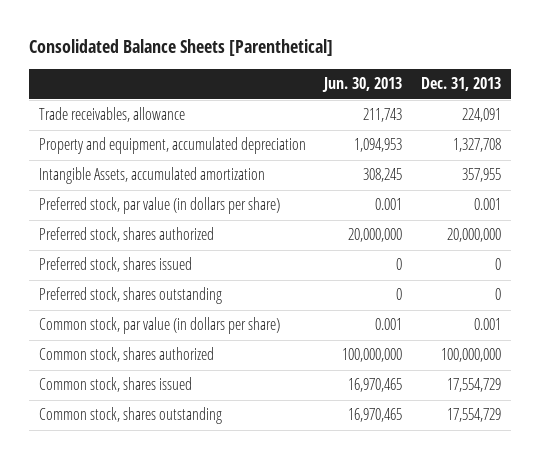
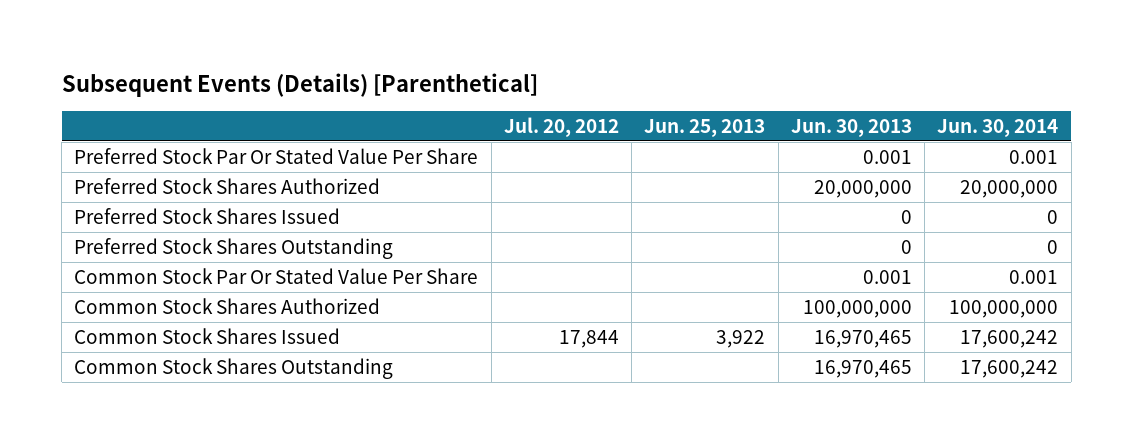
[29,39,334,57] Consolidated Balance Sheets [Parenthetical] -> [61,72,538,97] Subsequent Events (Details) [Parenthetical]
[421,77,502,92] Dec. 31, 2013 -> none
none -> [503,116,619,137] Jul. 20, 2012
none -> [644,118,766,137] Jun. 25, 2013
none -> [937,118,1059,137] Jun. 30, 2014
[38,107,185,123] Trade receivables, allowance -> none
[38,137,306,155] Property and equipment, accumulated depreciation -> none
[38,167,265,185] Intangible Assets, accumulated amortization -> none
[38,197,280,215] Preferred stock, par value (in dollars per share) -> [74,147,479,164] Preferred Stock Par Or Stated Value Per Share
[38,227,214,243] Preferred stock, shares authorized -> [74,177,381,194] Preferred Stock Shares Authorized
[38,257,192,273] Preferred stock, shares issued -> [74,207,341,224] Preferred Stock Shares Issued
[38,287,222,305] Preferred stock, shares outstanding -> [74,237,394,259] Preferred Stock Shares Outstanding
[38,317,280,335] Common stock, par value (in dollars per share) -> [74,267,479,284] Common Stock Par Or Stated Value Per Share
[38,347,214,363] Common stock, shares authorized -> [74,297,381,314] Common Stock Shares Authorized
[38,377,192,393] Common stock, shares issued -> [74,327,341,344] Common Stock Shares Issued
[38,407,222,425] Common stock, shares outstanding -> [74,357,394,379] Common Stock Shares Outstanding

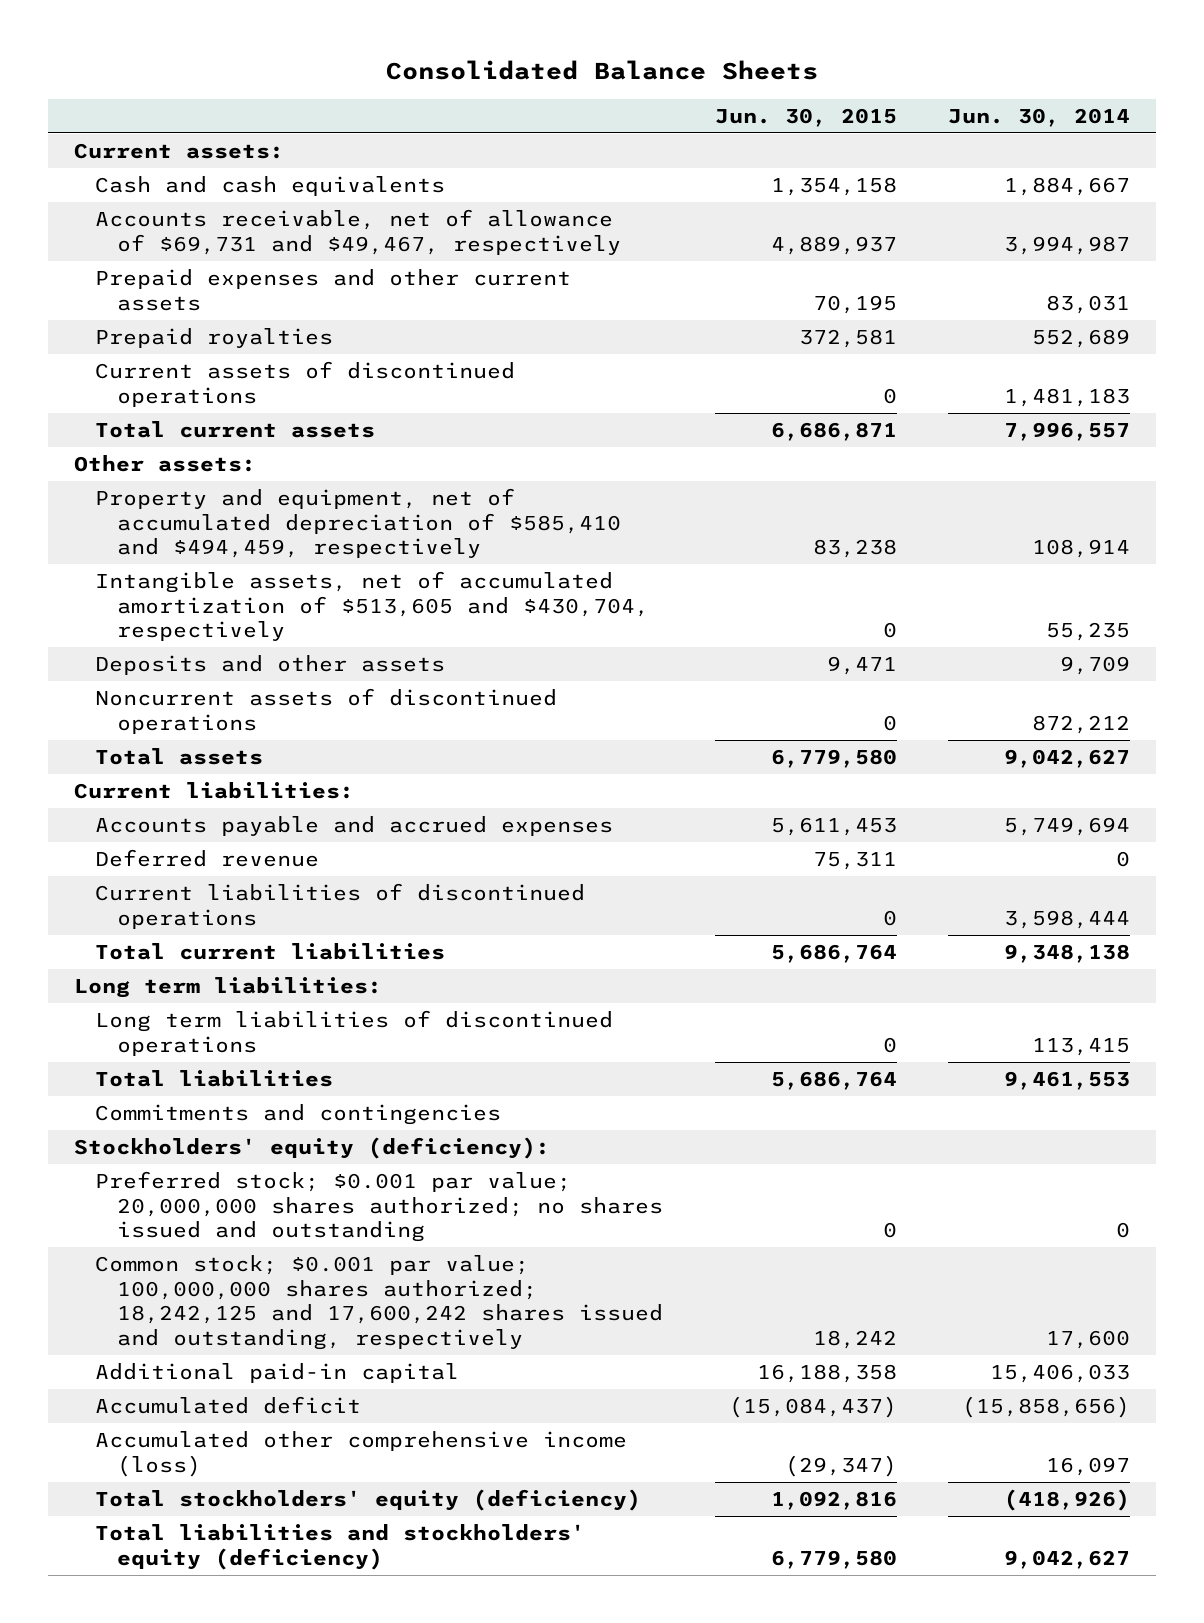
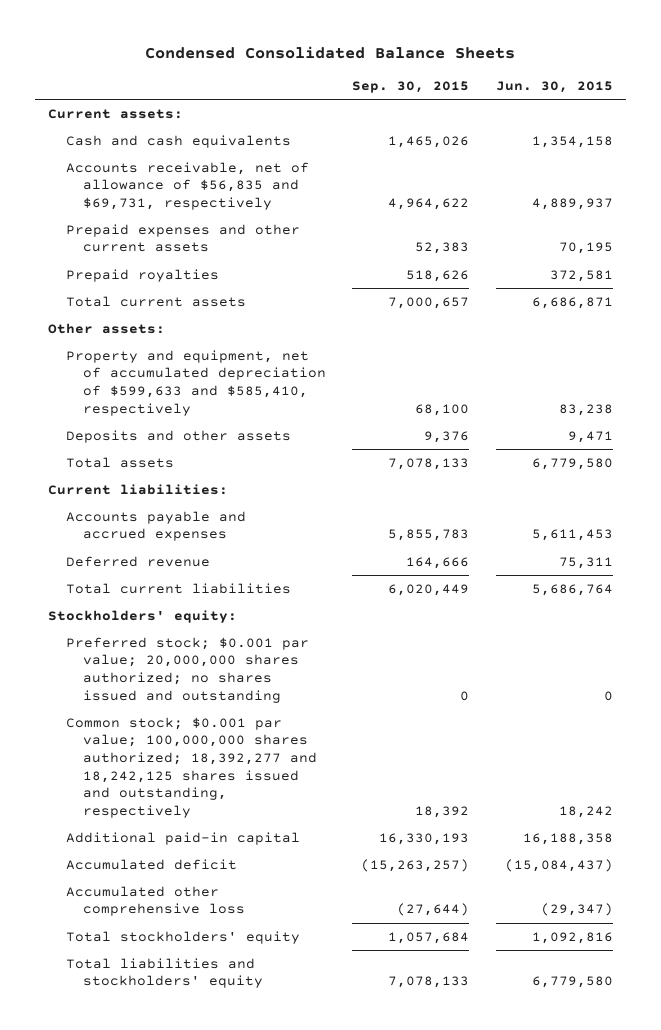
[385,59,818,80] Consolidated Balance Sheets -> [145,45,516,59] Condensed Consolidated Balance Sheets
[948,107,1131,127] Jun. 30, 2014 -> none
none -> [352,81,470,94] Sep. 30, 2015
[95,208,621,255] Accounts receivable, net of allowance of $69,731 and $49,467, respectively -> [65,161,309,211] Accounts receivable, net of allowance of $56,835 and $69,731, respectively
[95,360,516,407] Current assets of discontinued operations -> none
[95,570,649,642] Intangible assets, net of accumulated amortization of $513,605 and $430,704, respectively -> none
[95,487,621,559] Property and equipment, net of accumulated depreciation of $585,410 and $494,459, respectively -> [65,349,326,416] Property and equipment, net of accumulated depreciation of $599,633 and $585,410, respectively
[95,687,558,734] Noncurrent assets of discontinued operations -> none
[95,882,586,929] Current liabilities of discontinued operations -> none
[73,976,382,998] Long term liabilities: -> none
[95,1009,614,1056] Long term liabilities of discontinued operations -> none
[95,1069,334,1087] Total liabilities -> none
[95,1103,502,1125] Commitments and contingencies -> none
[73,1136,550,1159] Stockholders' equity (deficiency): -> [48,609,238,623] Stockholders' equity:
[95,1254,663,1350] Common stock; $0.001 par value; 100,000,000 shares authorized; 18,242,125 and 17,600,242 shares issued and outstanding, respectively -> [65,716,317,818] Common stock; $0.001 par value; 100,000,000 shares authorized; 18,392,277 and 18,242,125 shares issued and outstanding, respectively
[95,1430,628,1477] Accumulated other comprehensive income (loss) -> [65,885,245,917] Accumulated other comprehensive loss
[95,1488,642,1511] Total stockholders' equity (deficiency) -> [65,930,300,944] Total stockholders' equity
[95,1523,586,1570] Total liabilities and stockholders' equity (deficiency) -> [65,957,263,989] Total liabilities and stockholders' equity

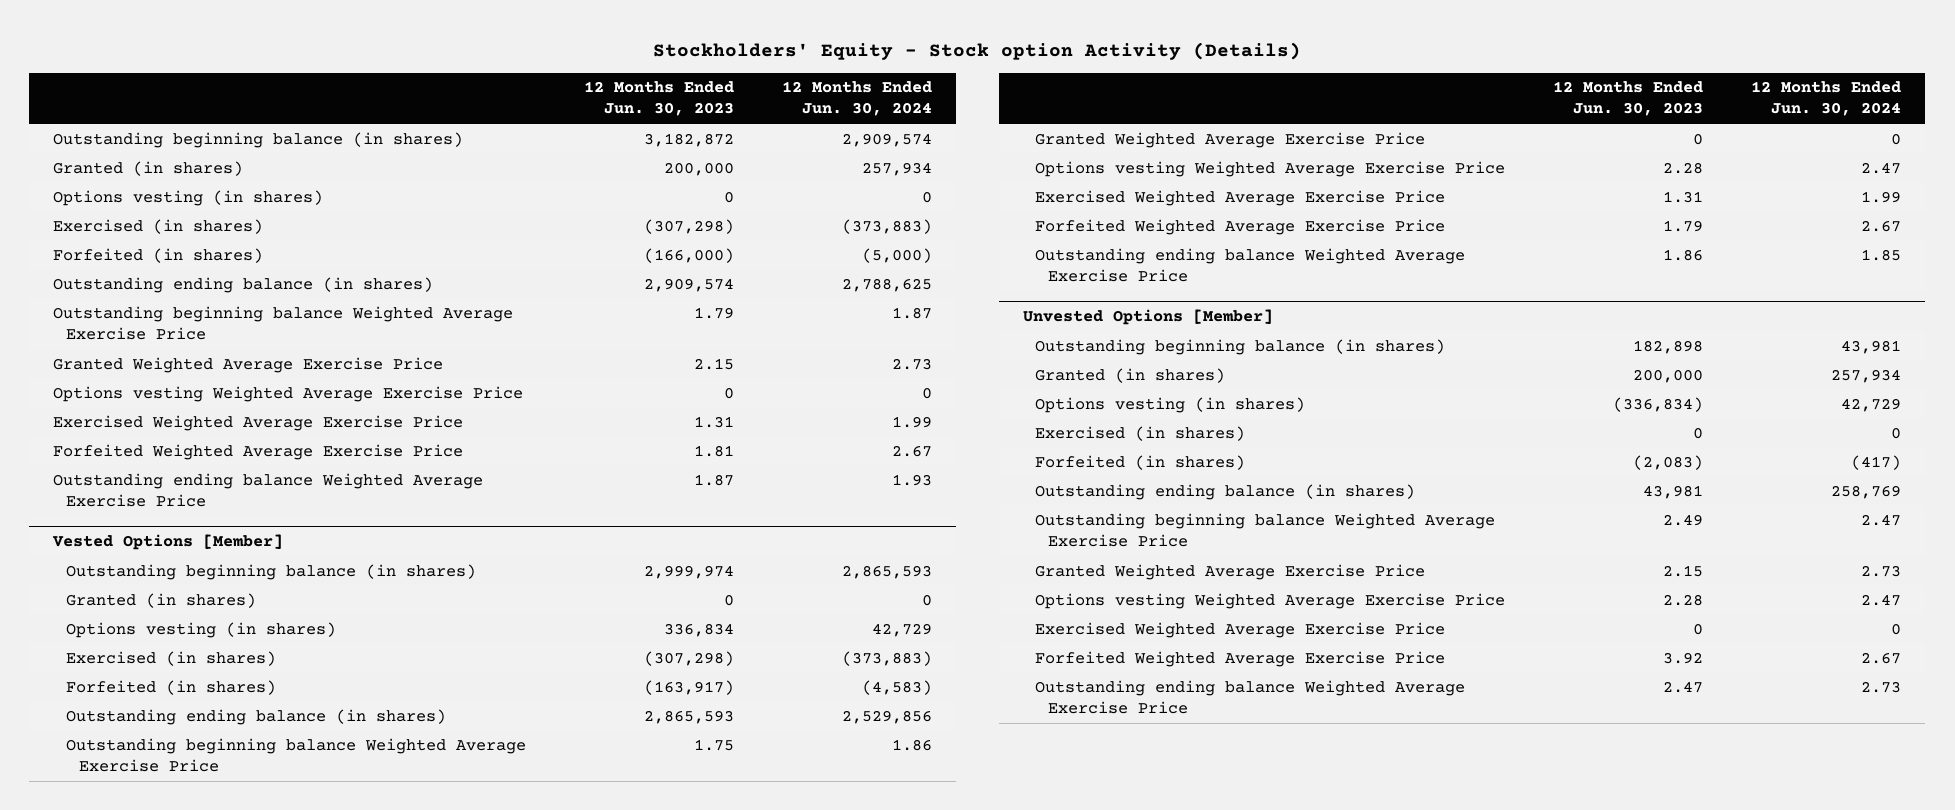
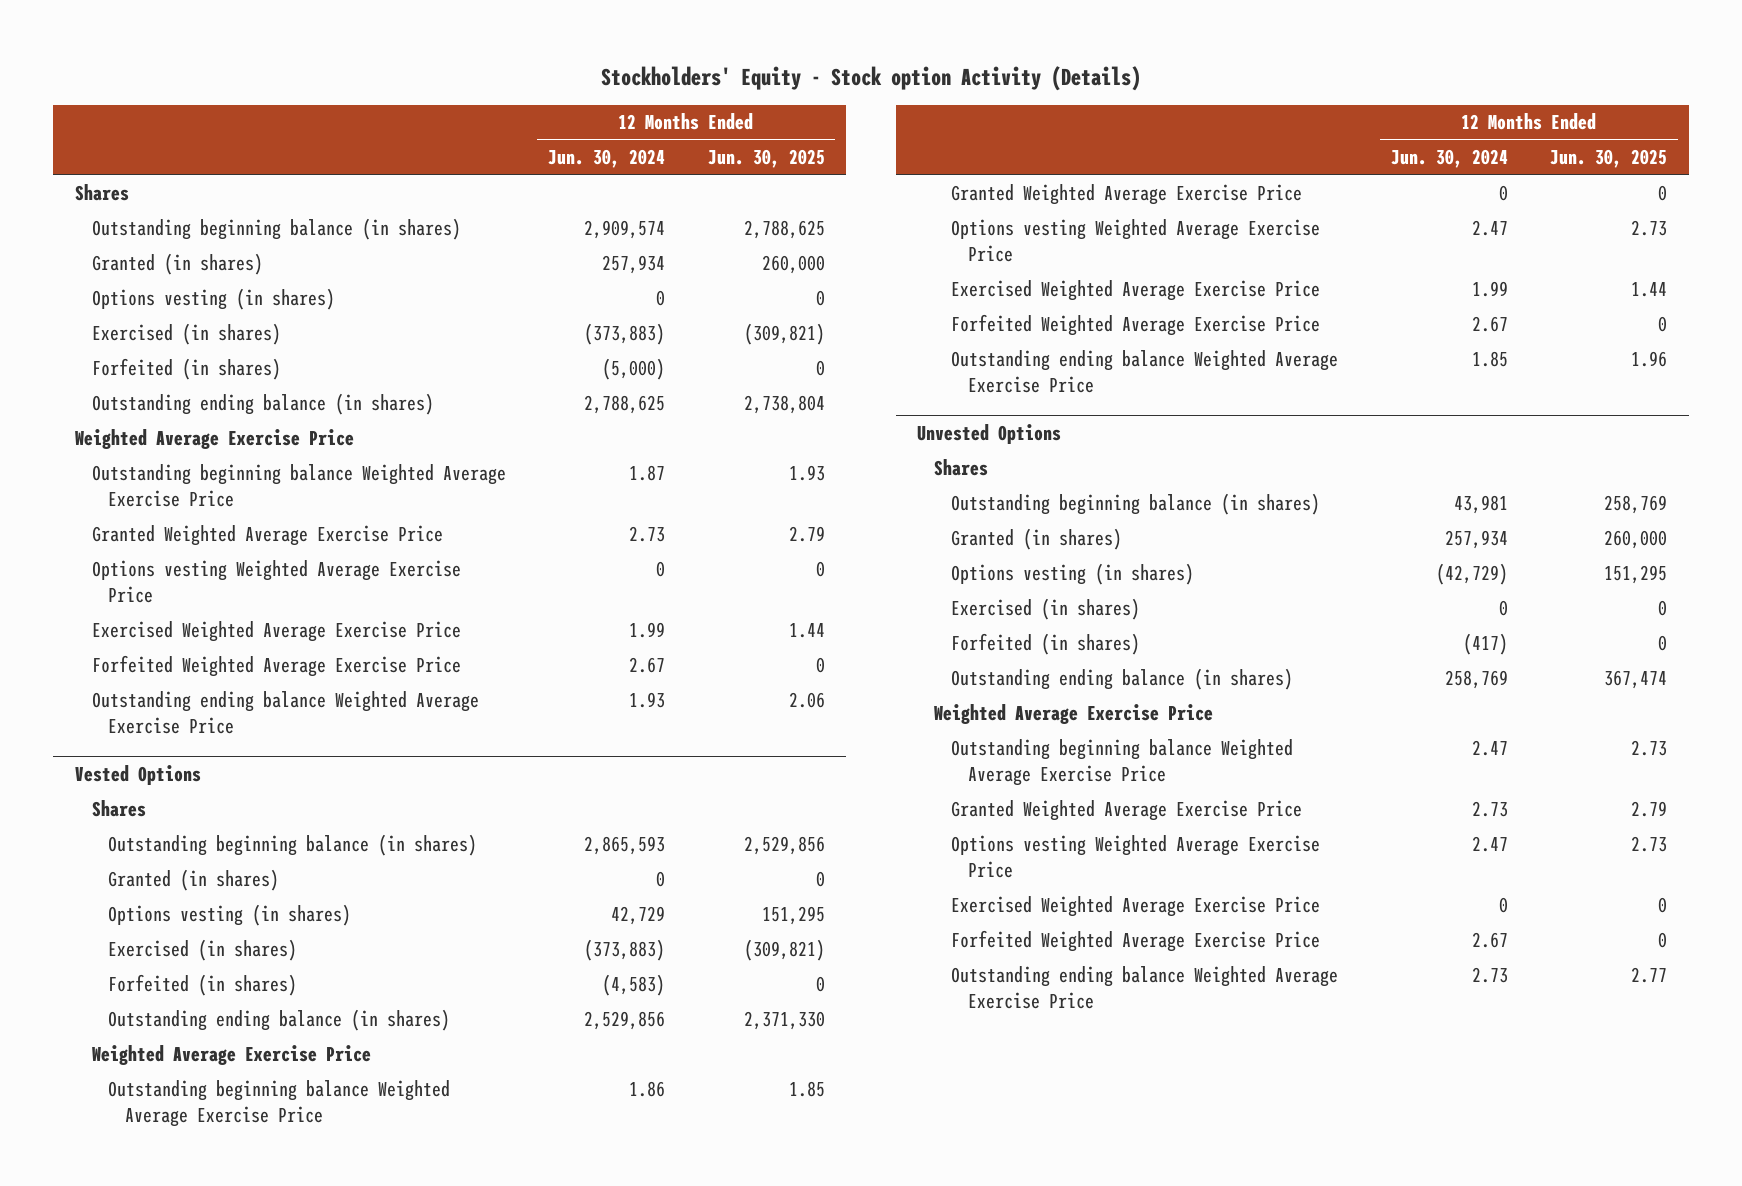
[584,81,735,117] 12 Months Ended Jun. 30, 2023 -> none
none -> [707,149,825,169] Jun. 30, 2025
none -> [74,184,129,202] Shares
none -> [74,429,354,450] Weighted Average Exercise Price
[52,534,284,551] Vested Options [Member] -> [74,765,201,786] Vested Options
none -> [91,800,146,818] Shares
none -> [91,1045,371,1066] Weighted Average Exercise Price
[1022,309,1273,326] Unvested Options [Member] -> [917,424,1062,445] Unvested Options
none -> [934,459,989,477] Shares
[1841,397,1902,412] 42,729 -> [1435,563,1508,586] (42,729)
none -> [934,704,1214,725] Weighted Average Exercise Price

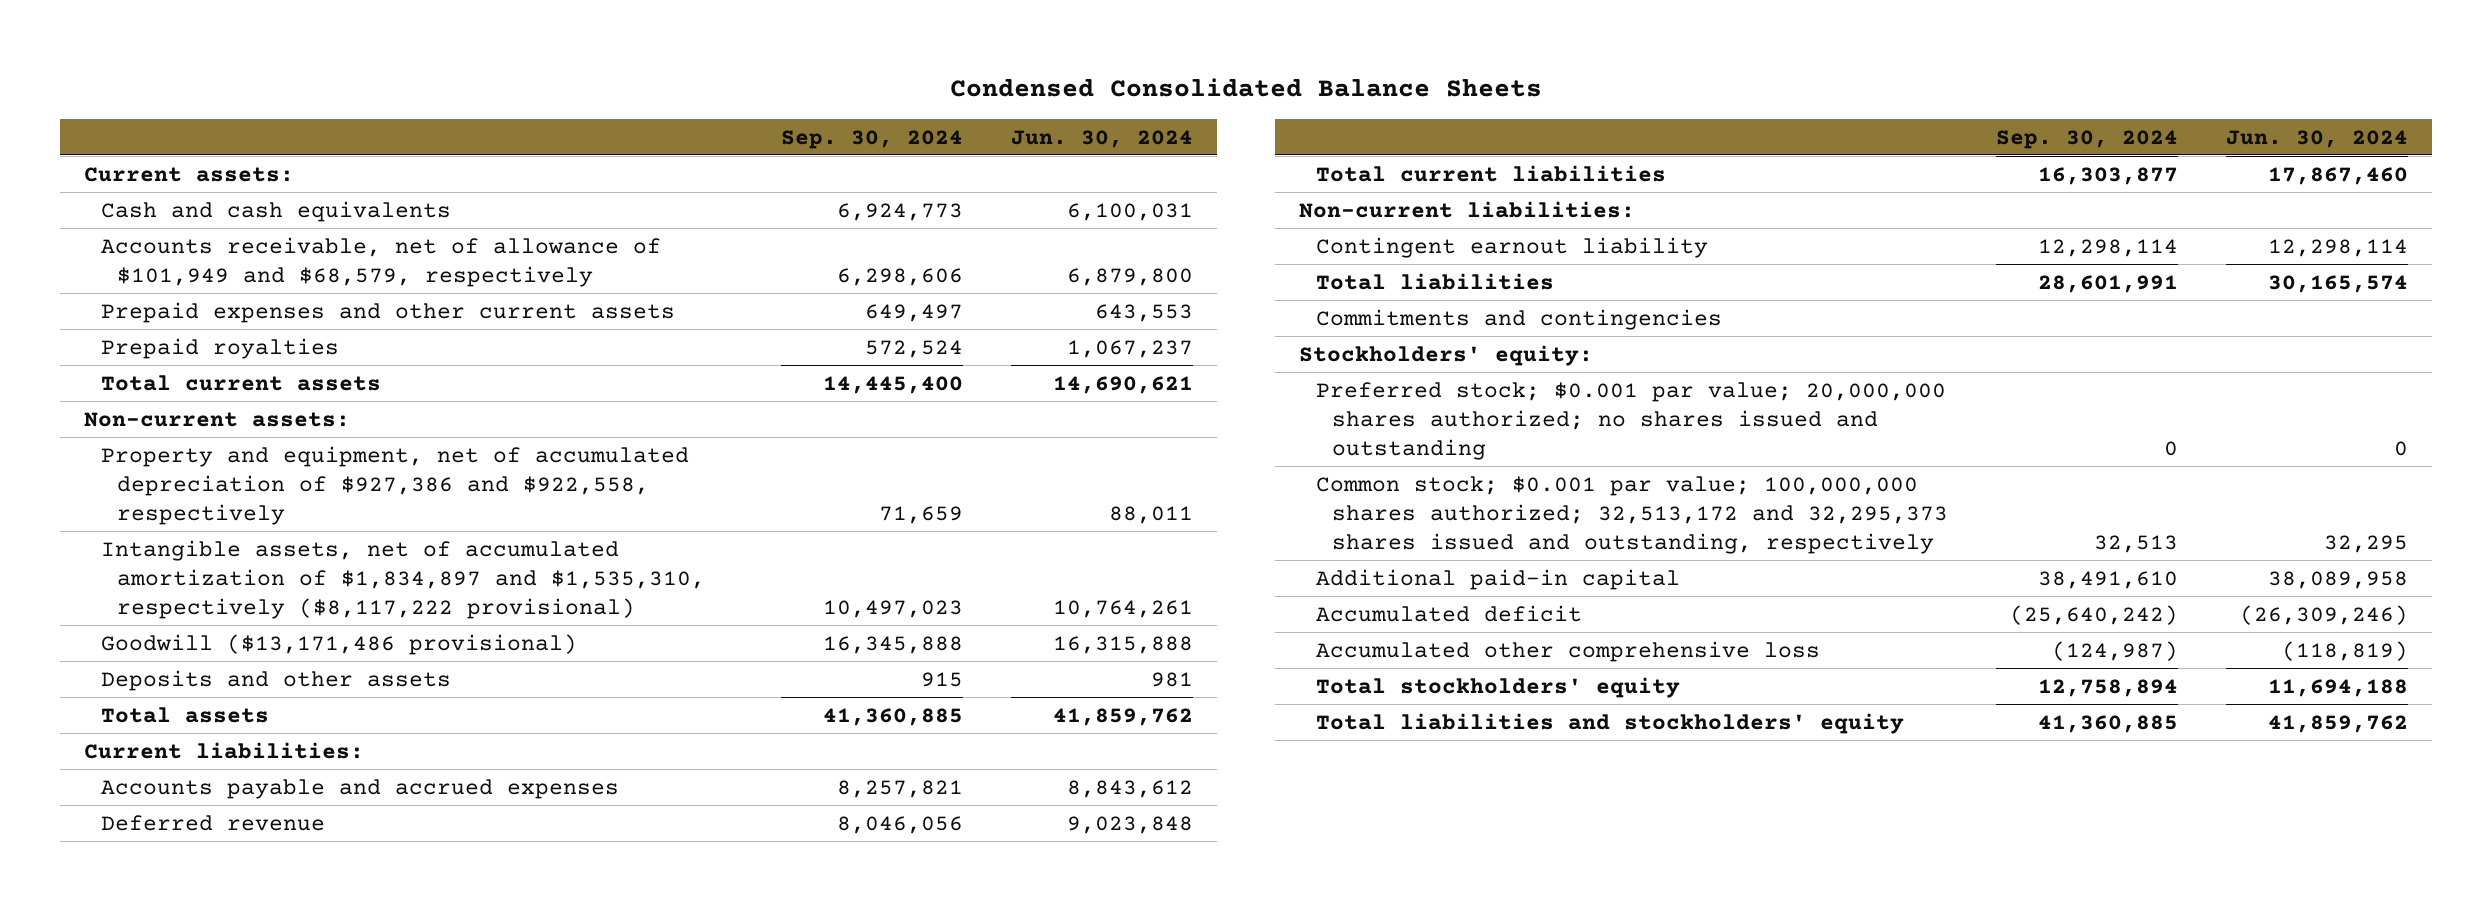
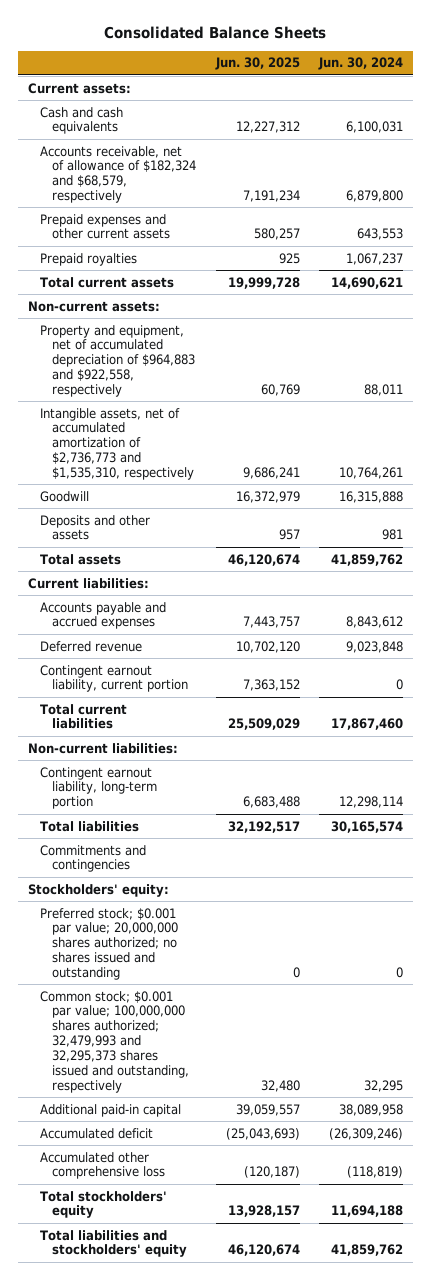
[950,77,1543,97] Condensed Consolidated Balance Sheets -> [104,26,327,40] Consolidated Balance Sheets
[781,129,964,149] Sep. 30, 2024 -> none
none -> [214,57,300,71] Jun. 30, 2025
[100,236,661,287] Accounts receivable, net of allowance of $101,949 and $68,579, respectively -> [39,145,197,204] Accounts receivable, net of allowance of $182,324 and $68,579, respectively
[100,445,689,525] Property and equipment, net of accumulated depreciation of $927,386 and $922,558, respectively -> [39,324,196,398] Property and equipment, net of accumulated depreciation of $964,883 and $922,558, respectively
[100,539,706,619] Intangible assets, net of accumulated amortization of $1,834,897 and $1,535,310, respectively ($8,117,222 provisional) -> [39,407,195,481] Intangible assets, net of accumulated amortization of $2,736,773 and $1,535,310, respectively
[100,633,577,655] Goodwill ($13,171,486 provisional) -> [39,490,89,502] Goodwill
none -> [39,664,189,693] Contingent earnout liability, current portion
[1315,236,1708,258] Contingent earnout liability -> [39,766,158,810] Contingent earnout liability, long-term portion
[1315,475,1949,554] Common stock; $0.001 par value; 100,000,000 shares authorized; 32,513,172 and 32,295,373 shares issued and outstanding, respectively -> [39,990,190,1094] Common stock; $0.001 par value; 100,000,000 shares authorized; 32,479,993 and 32,295,373 shares issued and outstanding, respectively

